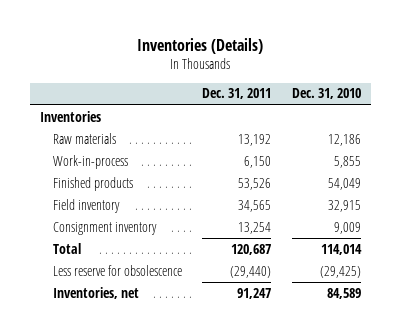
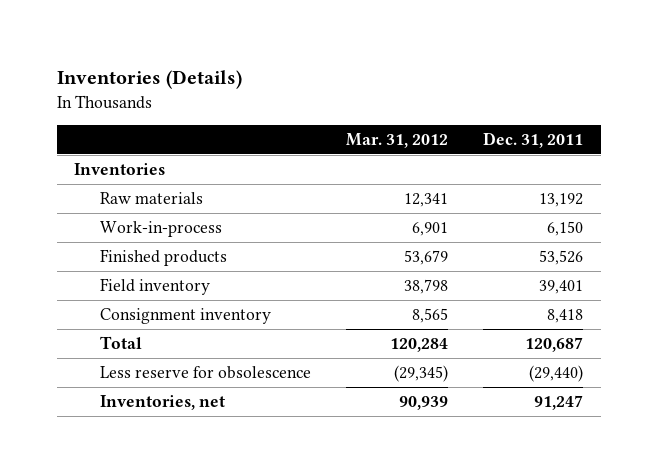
[291,88,361,100] Dec. 31, 2010 -> none
none -> [346,133,449,149] Mar. 31, 2012
[238,199,272,212] 34,565 -> [539,280,584,295] 39,401
[238,221,272,234] 13,254 -> [547,309,584,324] 8,418

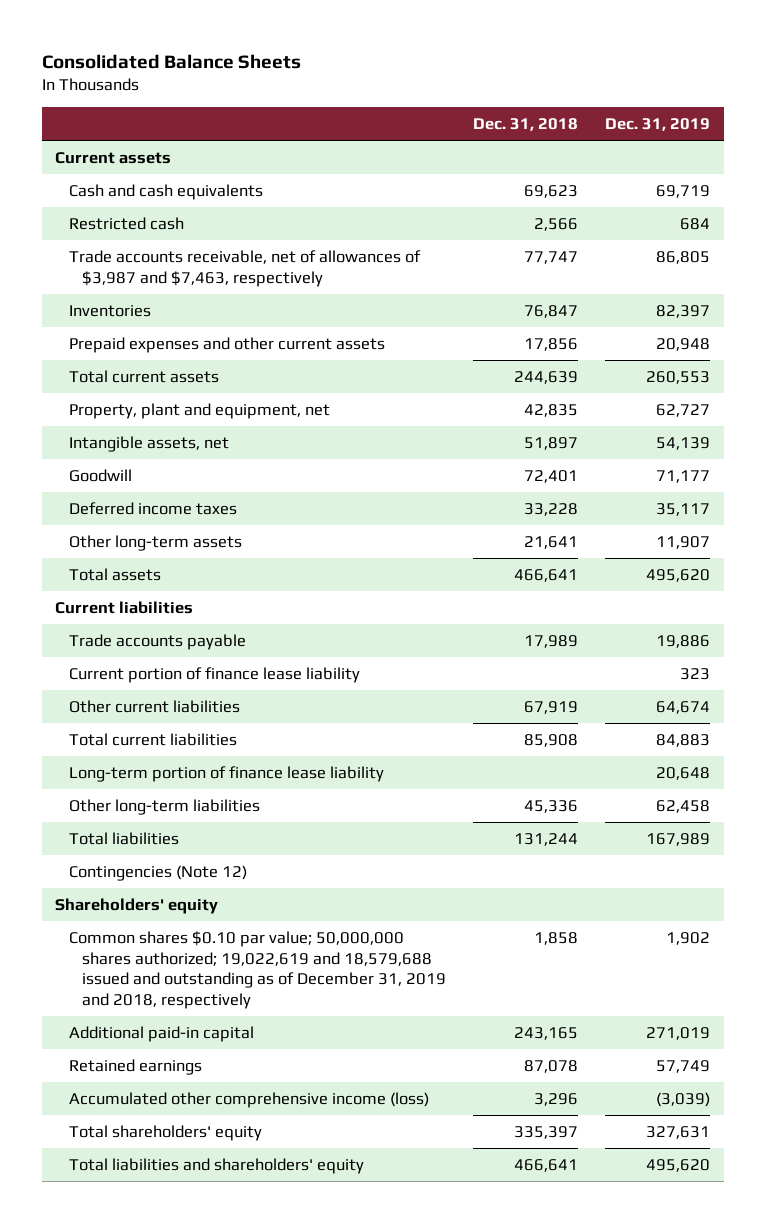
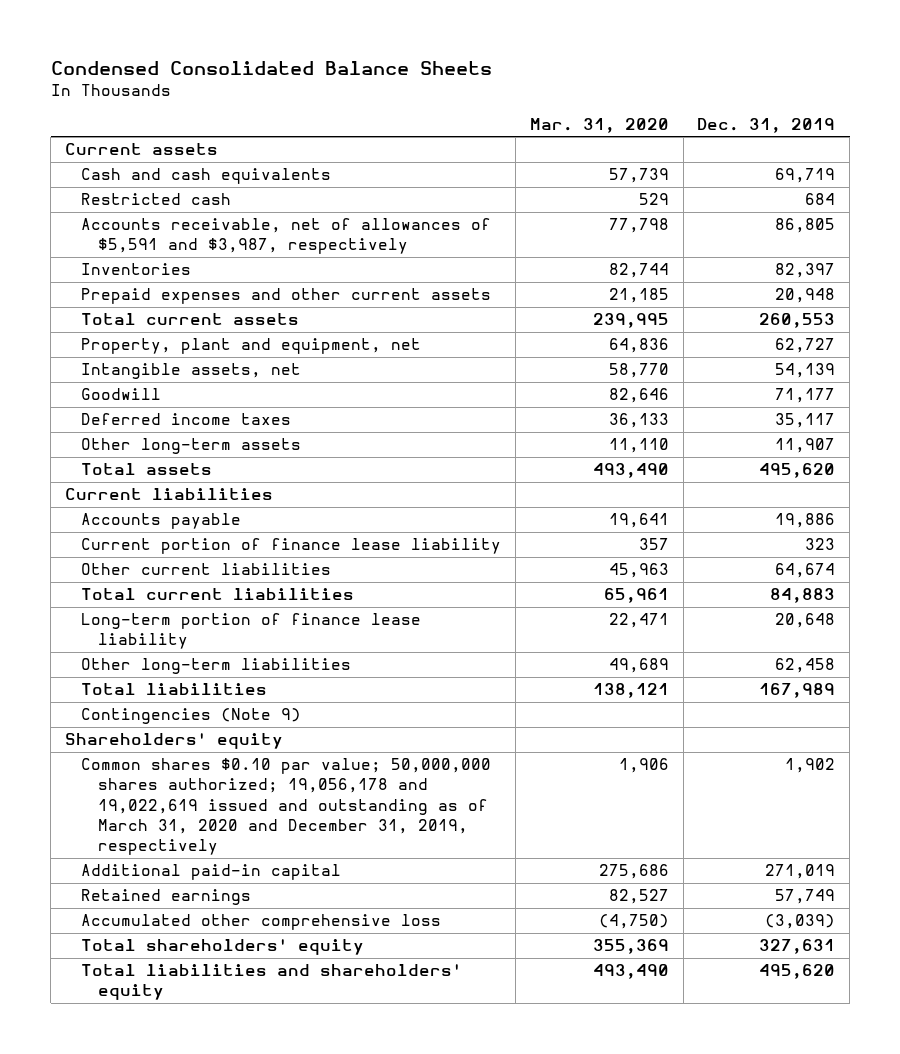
[41,53,301,69] Consolidated Balance Sheets -> [50,60,492,75] Condensed Consolidated Balance Sheets
[473,117,579,131] Dec. 31, 2018 -> none
none -> [529,117,669,133] Mar. 31, 2020
[68,250,421,287] Trade accounts receivable, net of allowances of $3,987 and $7,463, respectively -> [81,218,492,255] Accounts receivable, net of allowances of $5,591 and $3,987, respectively
[68,634,246,651] Trade accounts payable -> [81,513,242,530] Accounts payable
[68,865,247,882] Contingencies (Note 12) -> [81,708,302,725] Contingencies (Note 9)
[68,931,447,1009] Common shares $0.10 par value; 50,000,000 shares authorized; 19,022,619 and 18,579,688 issued and outstanding as of December 31, 2019 and 2018, respectively -> [81,758,492,856] Common shares $0.10 par value; 50,000,000 shares authorized; 19,056,178 and 19,022,619 issued and outstanding as of March 31, 2020 and December 31, 2019, respectively
[68,1092,429,1109] Accumulated other comprehensive income (loss) -> [81,914,442,931] Accumulated other comprehensive loss

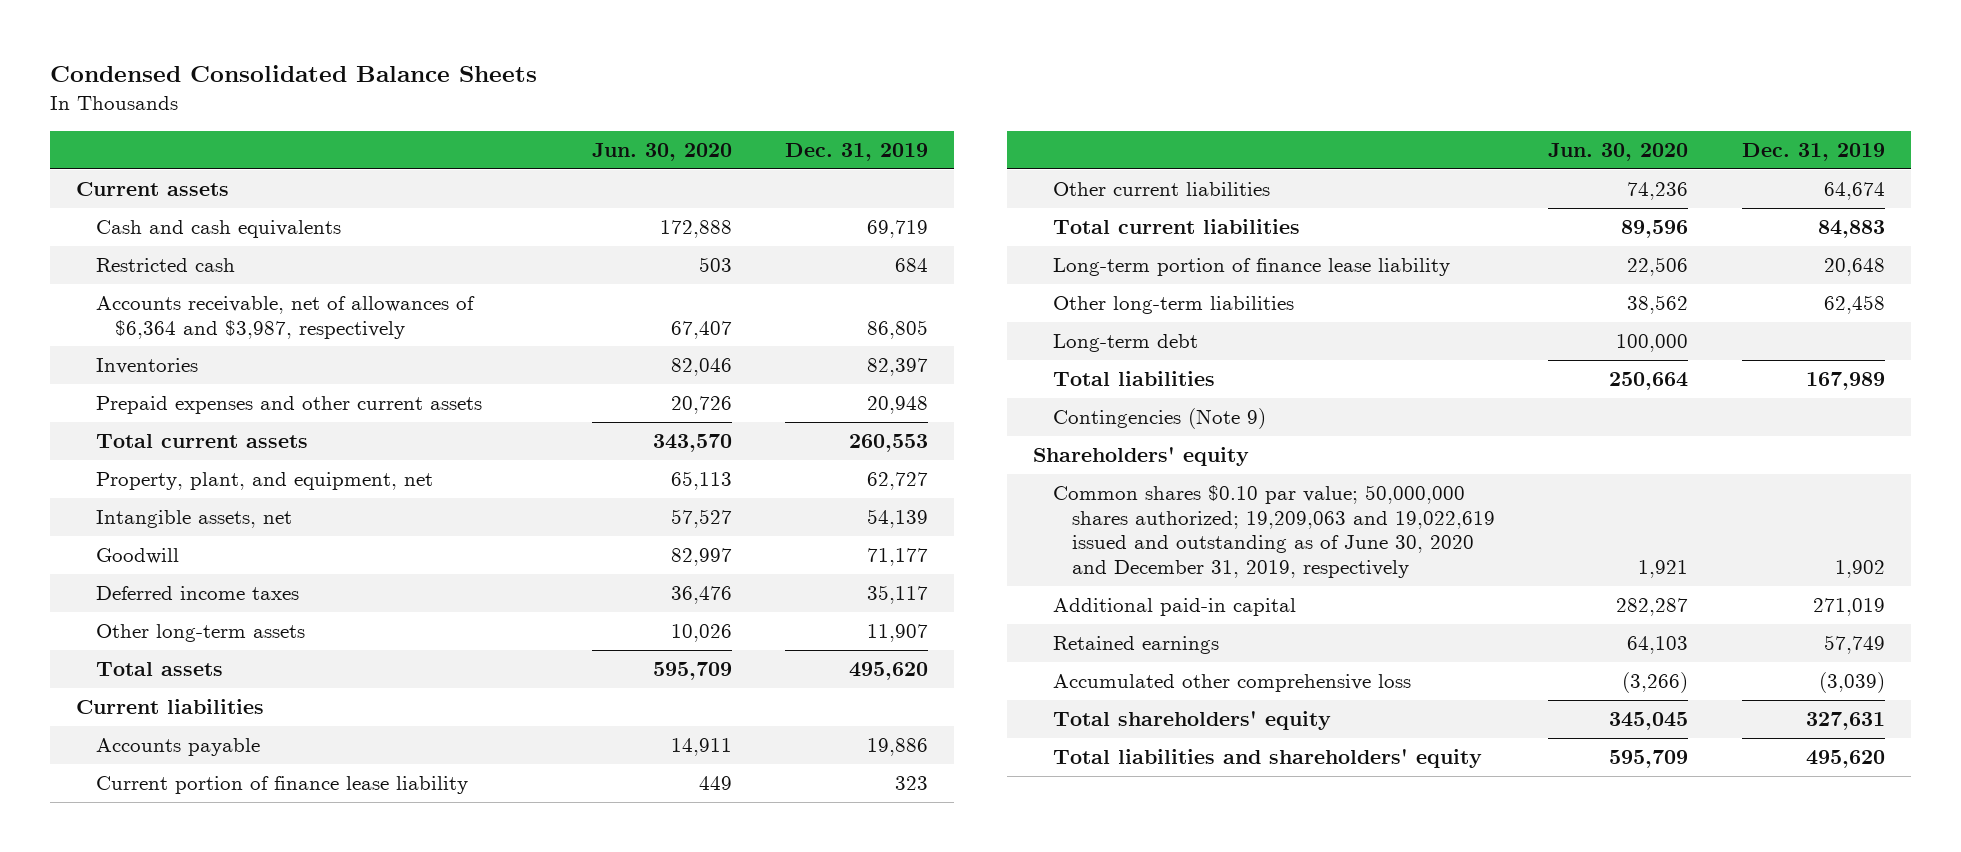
[529,117,669,133] Mar. 31, 2020 -> none
none -> [591,143,732,162] Jun. 30, 2020
[81,218,492,255] Accounts receivable, net of allowances of $5,591 and $3,987, respectively -> [95,296,475,339] Accounts receivable, net of allowances of $6,364 and $3,987, respectively
[81,338,422,355] Property, plant and equipment, net -> [95,472,433,491] Property, plant, and equipment, net
none -> [1052,334,1198,353] Long-term debt
[81,758,492,856] Common shares $0.10 par value; 50,000,000 shares authorized; 19,056,178 and 19,022,619 issued and outstanding as of March 31, 2020 and December 31, 2019, respectively -> [1052,485,1496,578] Common shares $0.10 par value; 50,000,000 shares authorized; 19,209,063 and 19,022,619 issued and outstanding as of June 30, 2020 and December 31, 2019, respectively

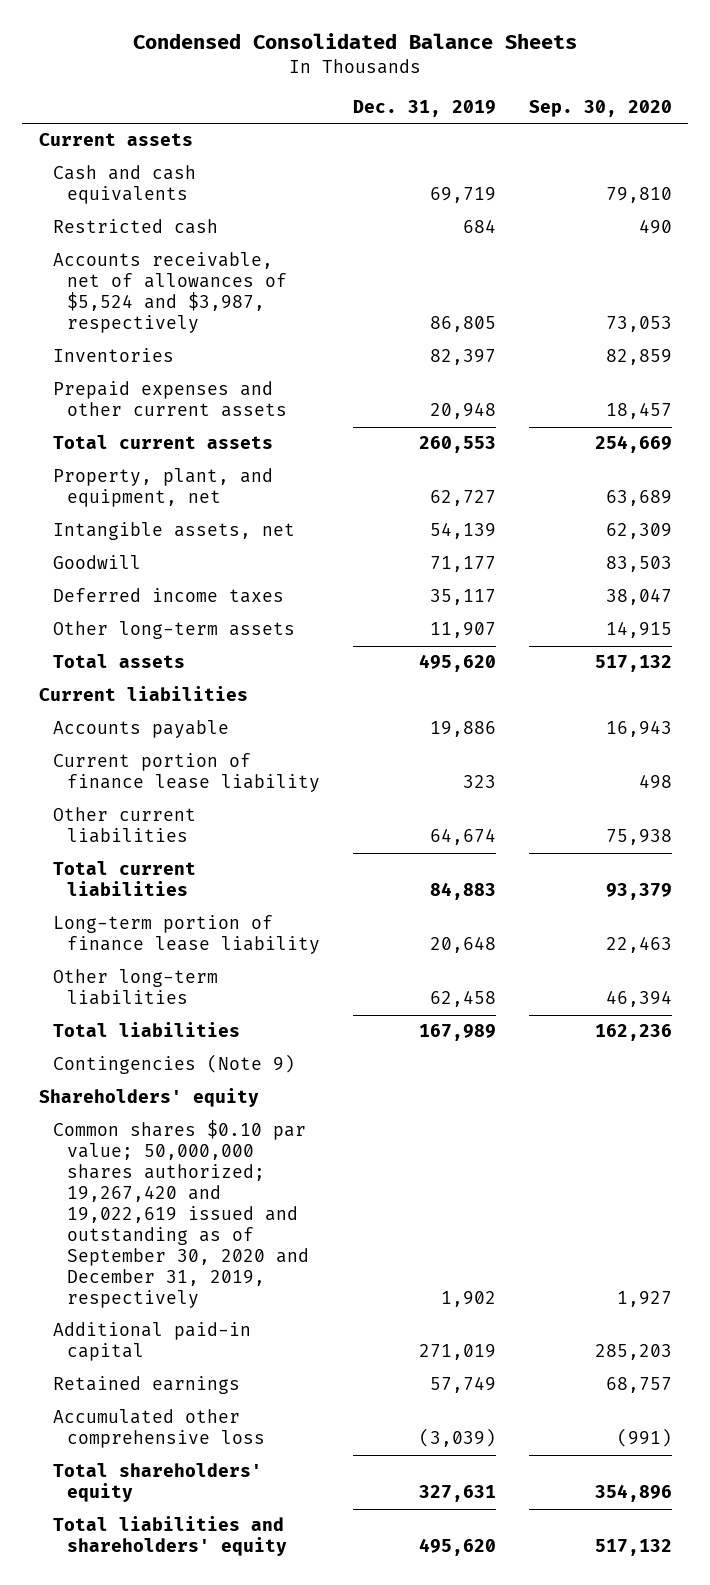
[591,143,732,162] Jun. 30, 2020 -> none
none -> [528,100,672,118] Sep. 30, 2020
[95,296,475,339] Accounts receivable, net of allowances of $6,364 and $3,987, respectively -> [52,252,287,334] Accounts receivable, net of allowances of $5,524 and $3,987, respectively
[1052,334,1198,353] Long-term debt -> none
[1052,485,1496,578] Common shares $0.10 par value; 50,000,000 shares authorized; 19,209,063 and 19,022,619 issued and outstanding as of June 30, 2020 and December 31, 2019, respectively -> [52,1120,309,1309] Common shares $0.10 par value; 50,000,000 shares authorized; 19,267,420 and 19,022,619 issued and outstanding as of September 30, 2020 and December 31, 2019, respectively

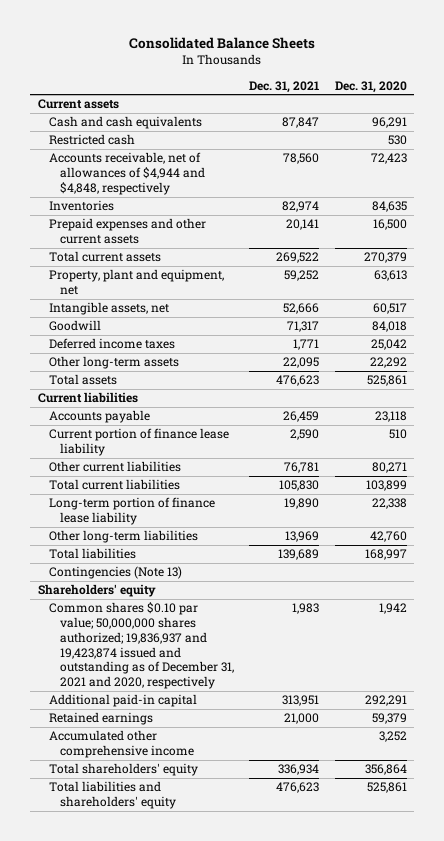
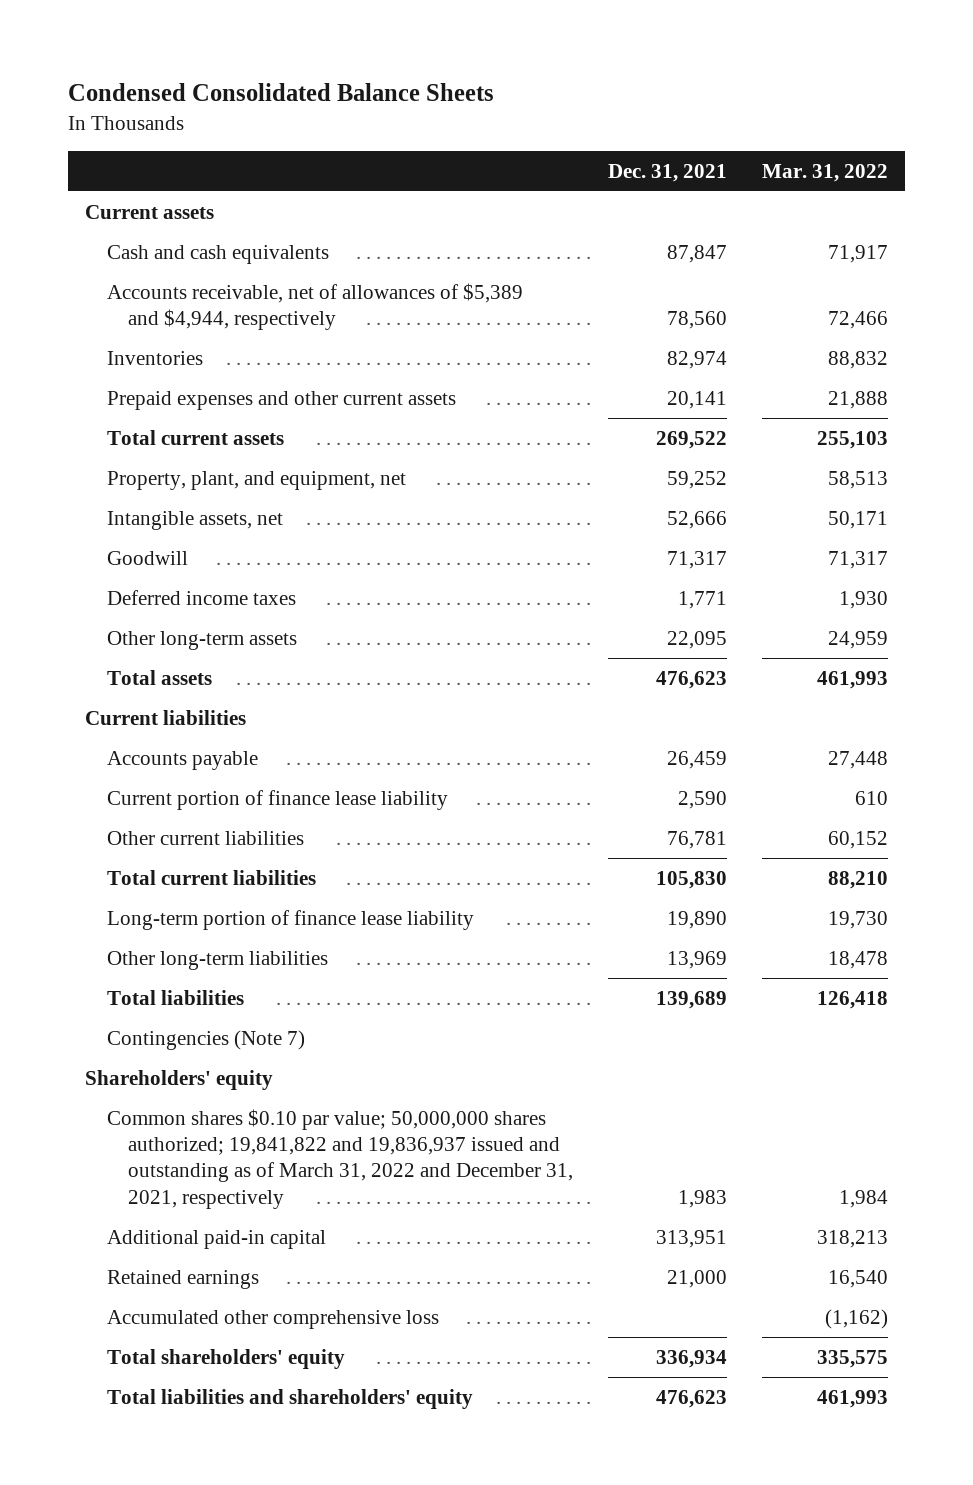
[129,37,316,50] Consolidated Balance Sheets -> [68,82,495,101] Condensed Consolidated Balance Sheets
[334,80,407,93] Dec. 31, 2020 -> none
none -> [761,163,888,182] Mar. 31, 2022
[48,134,135,146] Restricted cash -> none
[48,152,205,195] Accounts receivable, net of allowances of $4,944 and $4,848, respectively -> [106,282,523,331] Accounts receivable, net of allowances of $5,389 and $4,944, respectively
[48,269,224,296] Property, plant and equipment, net -> [106,470,406,490] Property, plant, and equipment, net
[48,566,182,580] Contingencies (Note 13) -> [106,1029,305,1050] Contingencies (Note 7)
[48,602,234,690] Common shares $0.10 par value; 50,000,000 shares authorized; 19,836,937 and 19,423,874 issued and outstanding as of December 31, 2021 and 2020, respectively -> [106,1108,574,1209] Common shares $0.10 par value; 50,000,000 shares authorized; 19,841,822 and 19,836,937 issued and outstanding as of March 31, 2022 and December 31, 2021, respectively
[48,730,194,759] Accumulated other comprehensive income -> [106,1309,439,1329] Accumulated other comprehensive loss

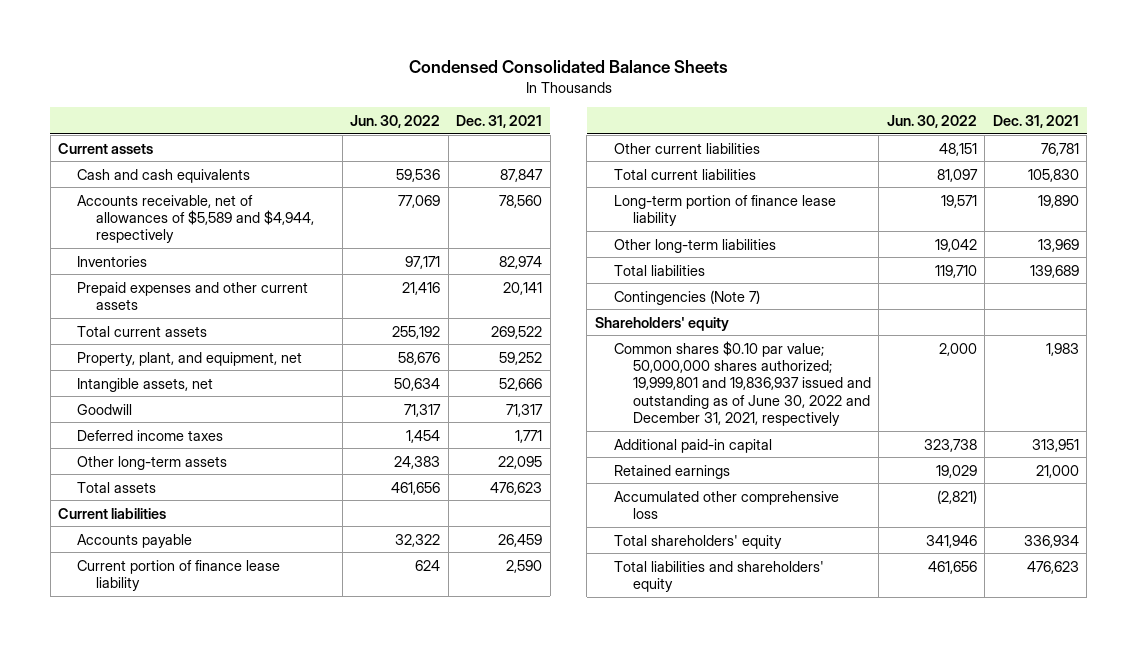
[761,163,888,182] Mar. 31, 2022 -> none
none -> [350,114,441,128] Jun. 30, 2022
[106,282,523,331] Accounts receivable, net of allowances of $5,389 and $4,944, respectively -> [77,194,315,244] Accounts receivable, net of allowances of $5,589 and $4,944, respectively
[106,1108,574,1209] Common shares $0.10 par value; 50,000,000 shares authorized; 19,841,822 and 19,836,937 issued and outstanding as of March 31, 2022 and December 31, 2021, respectively -> [613,340,871,427] Common shares $0.10 par value; 50,000,000 shares authorized; 19,999,801 and 19,836,937 issued and outstanding as of June 30, 2022 and December 31, 2021, respectively

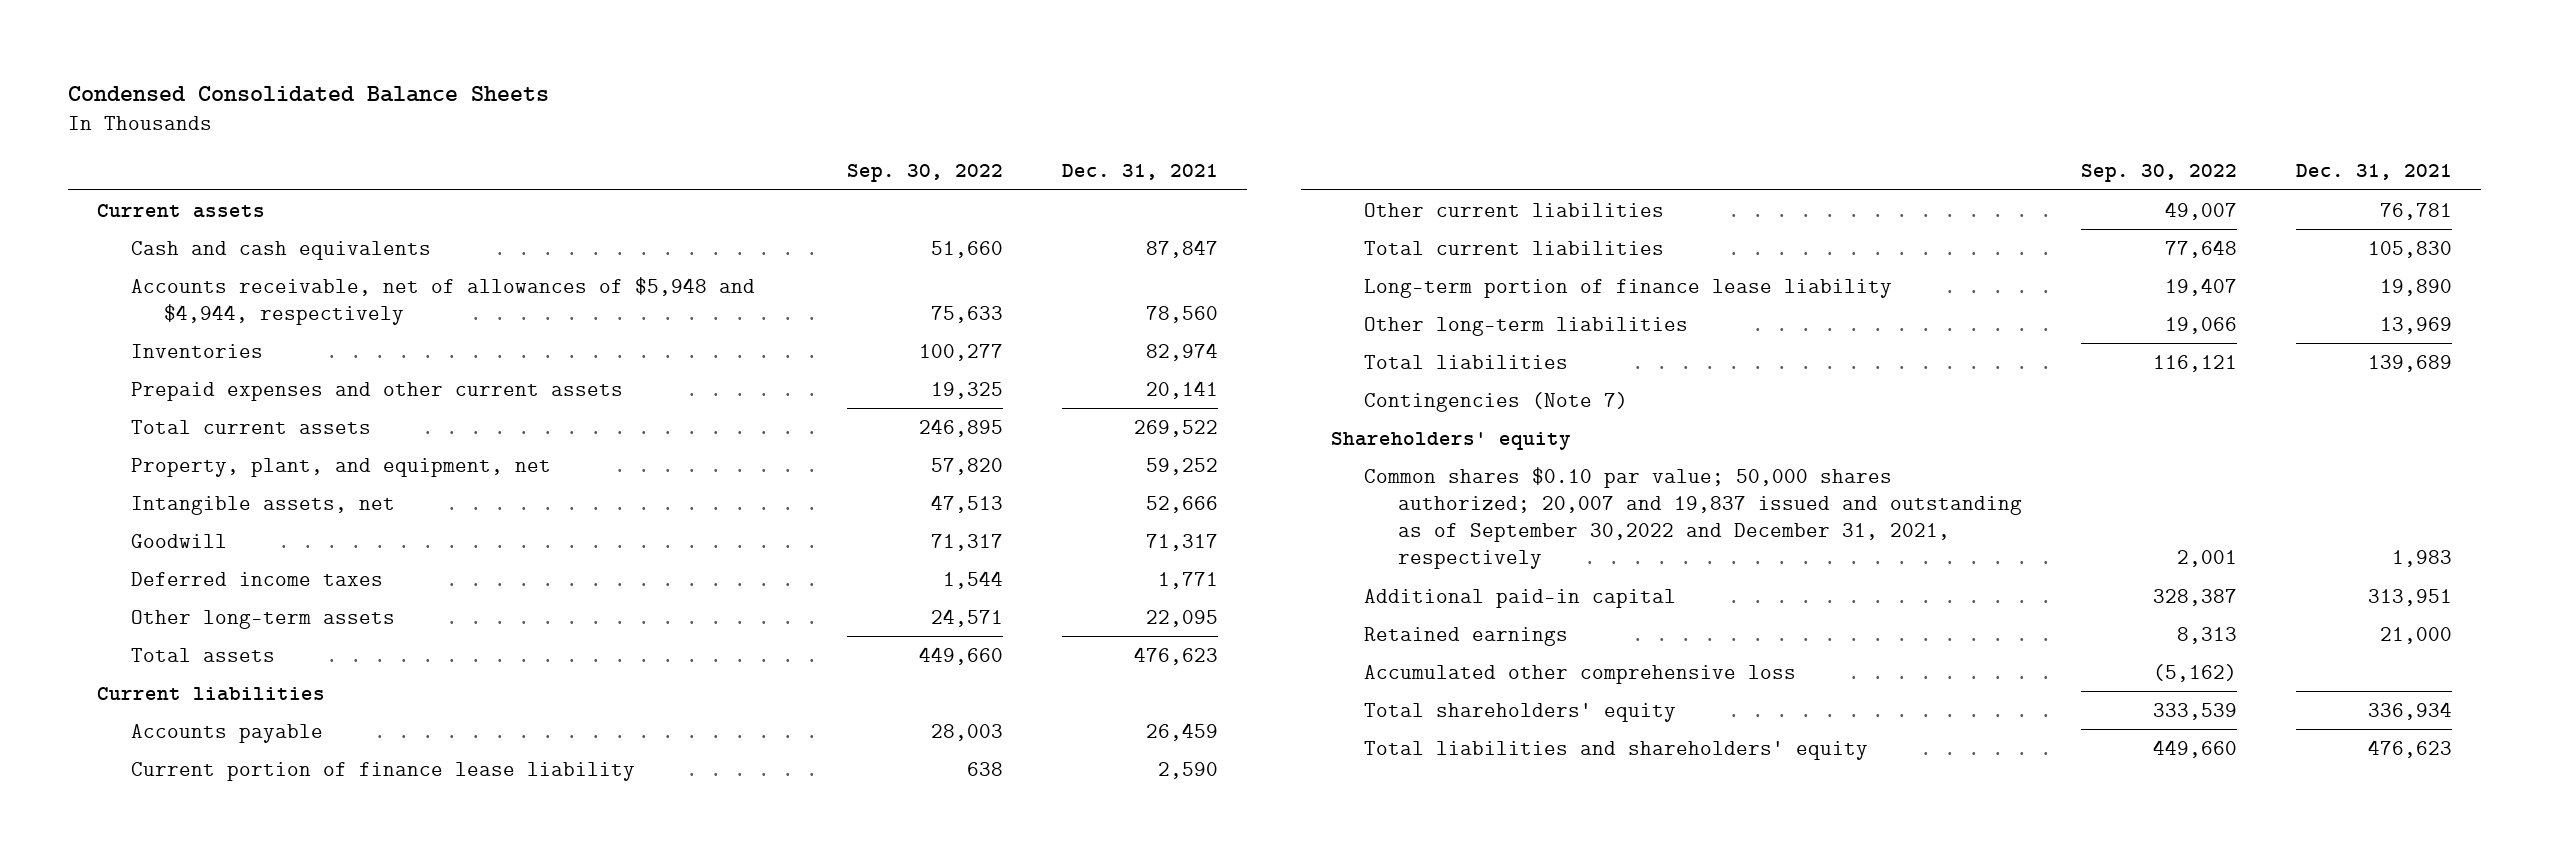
[350,114,441,128] Jun. 30, 2022 -> none
none -> [847,164,1004,183] Sep. 30, 2022
[77,194,315,244] Accounts receivable, net of allowances of $5,589 and $4,944, respectively -> [130,276,755,325] Accounts receivable, net of allowances of $5,948 and $4,944, respectively
[613,340,871,427] Common shares $0.10 par value; 50,000,000 shares authorized; 19,999,801 and 19,836,937 issued and outstanding as of June 30, 2022 and December 31, 2021, respectively -> [1364,466,2023,570] Common shares $0.10 par value; 50,000 shares authorized; 20,007 and 19,837 issued and outstanding as of September 30,2022 and December 31, 2021, respectively

